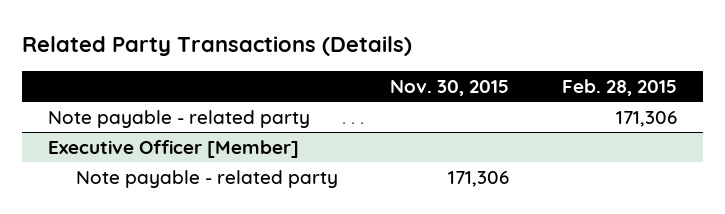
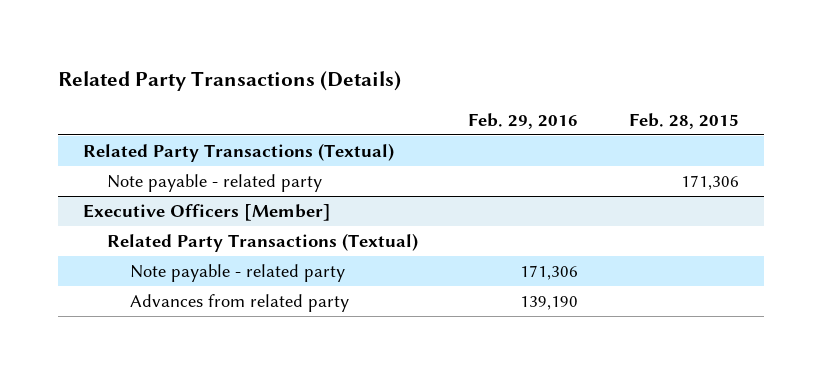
[390,79,510,96] Nov. 30, 2015 -> none
none -> [468,112,579,129] Feb. 29, 2016
none -> [83,143,395,163] Related Party Transactions (Textual)
[48,140,300,159] Executive Officer [Member] -> [83,204,332,222] Executive Officers [Member]
none -> [106,233,418,253] Related Party Transactions (Textual)
none -> [130,294,350,313] Advances from related party

